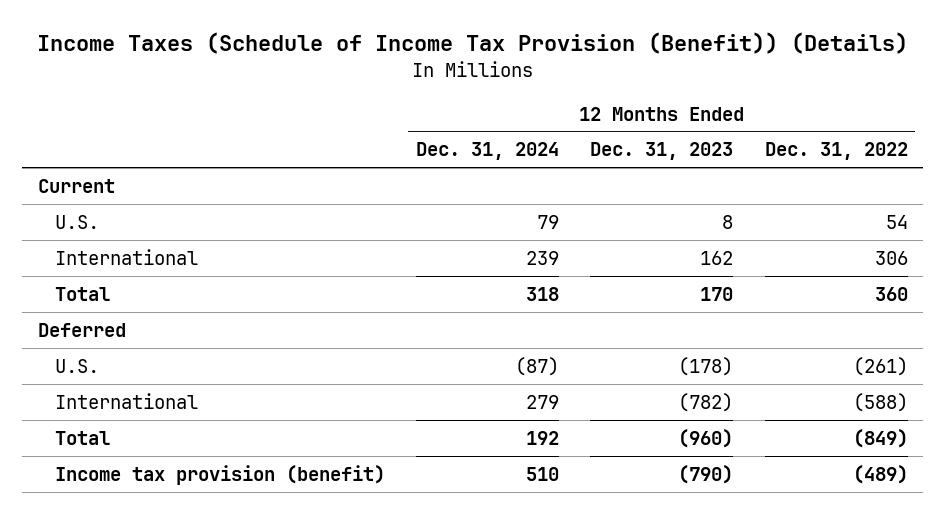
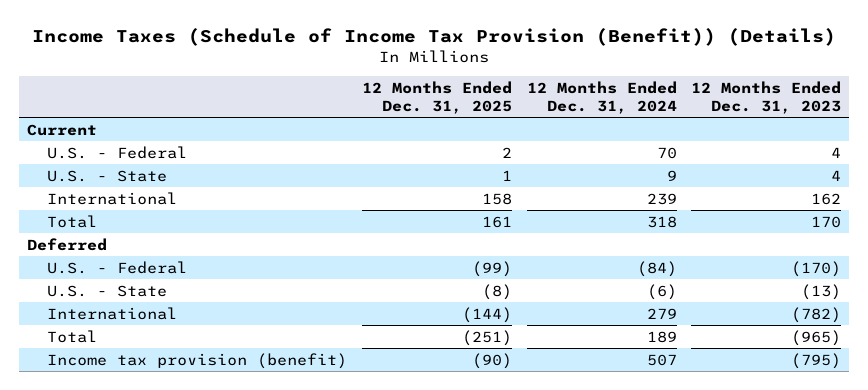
[764,142,908,161] Dec. 31, 2022 -> none
none -> [361,80,512,114] 12 Months Ended Dec. 31, 2025
[55,214,100,229] U.S. -> [47,145,188,159] U.S. - Federal
[537,214,560,229] 79 -> [656,146,677,159] 70
[722,214,734,229] 8 -> [831,146,842,158] 4
none -> [47,169,168,182] U.S. - State
[55,358,100,373] U.S. -> [47,260,188,274] U.S. - Federal
[515,356,560,376] (87) -> [636,260,677,277] (84)
[678,356,734,376] (178) -> [791,260,842,277] (170)
none -> [47,284,168,297] U.S. - State
[526,430,560,445] 192 -> [646,330,677,343] 189
[678,428,734,448] (960) -> [791,329,842,346] (965)
[526,466,560,481] 510 -> [646,353,677,366] 507
[678,464,734,484] (790) -> [791,352,842,369] (795)

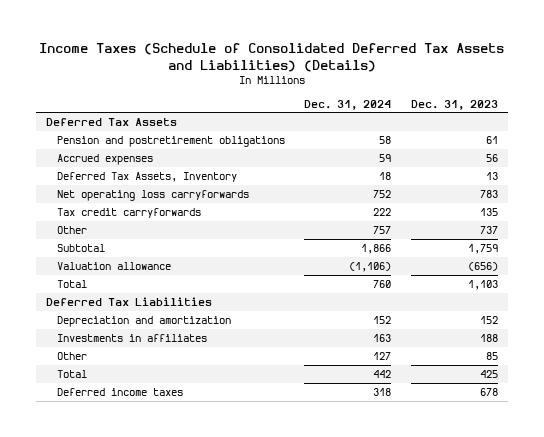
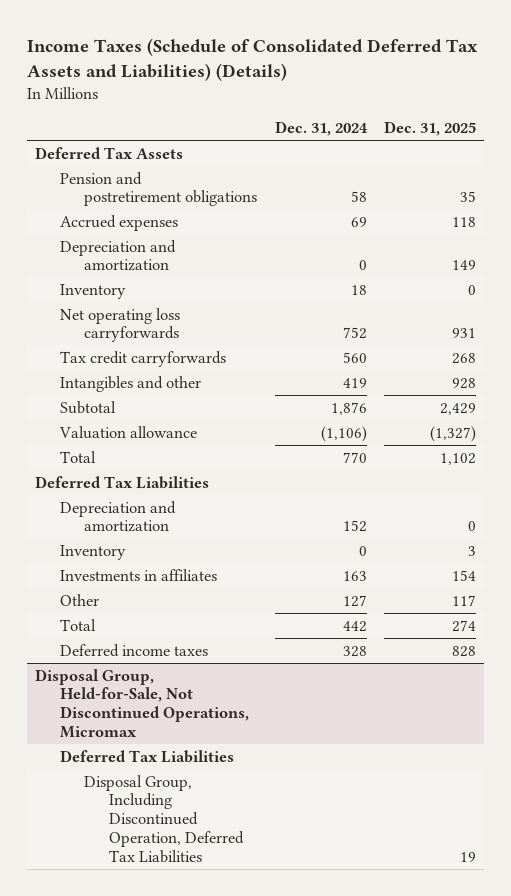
[411,99,499,110] Dec. 31, 2023 -> none
none -> [383,121,476,137] Dec. 31, 2025
[379,153,392,162] 59 -> [350,216,367,227] 69
none -> [59,239,176,272] Depreciation and amortization
[56,171,237,182] Deferred Tax Assets, Inventory -> [59,283,126,299] Inventory
[373,207,392,216] 222 -> [342,351,367,363] 560
[56,225,87,234] Other -> [59,375,201,392] Intangibles and other
[373,225,392,234] 757 -> [342,377,367,388] 419
[361,243,392,254] 1,866 -> [330,401,367,415] 1,876
[373,279,392,288] 760 -> [342,451,367,463] 770
none -> [59,544,126,560] Inventory
[373,387,392,396] 318 -> [342,645,367,657] 328
none -> [35,668,249,738] Disposal Group, Held-for-Sale, Not Discontinued Operations, Micromax
none -> [59,749,234,763] Deferred Tax Liabilities
none -> [84,774,245,863] Disposal Group, Including Discontinued Operation, Deferred Tax Liabilities

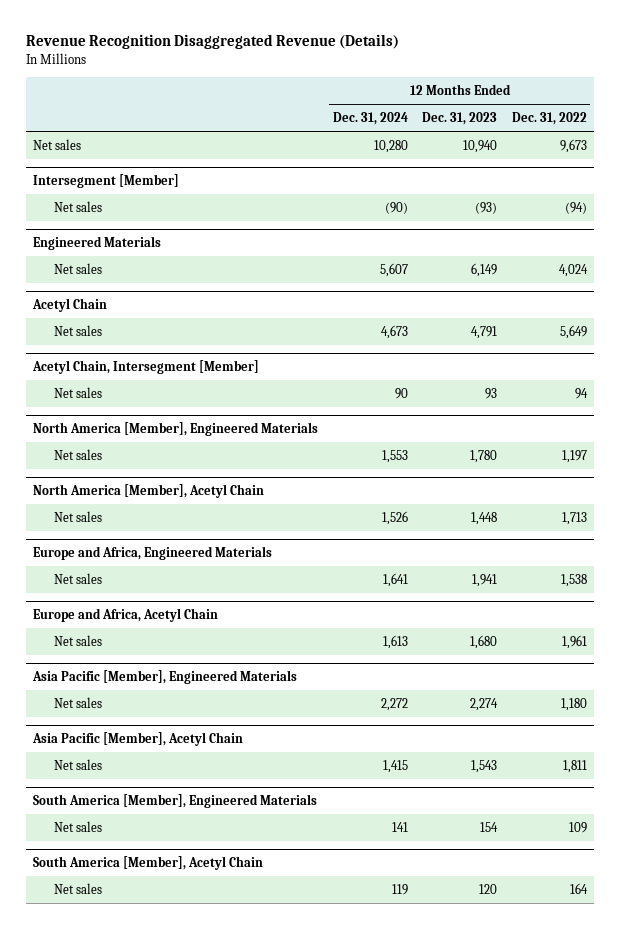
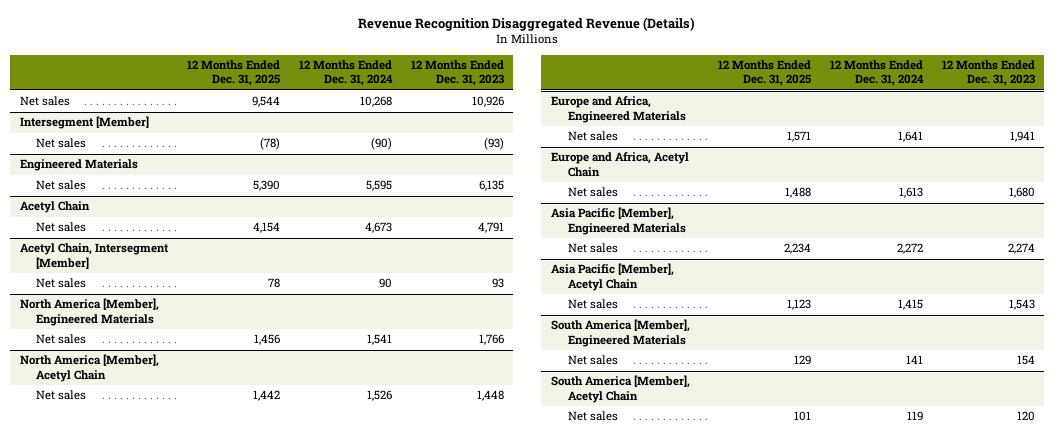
[511,112,587,126] Dec. 31, 2022 -> none
none -> [186,60,280,87] 12 Months Ended Dec. 31, 2025
[373,139,408,153] 10,280 -> [359,96,392,108] 10,268
[463,139,498,153] 10,940 -> [471,96,504,108] 10,926
[379,262,408,277] 5,607 -> [365,180,392,192] 5,595
[471,262,498,277] 6,149 -> [478,180,504,192] 6,135
[381,449,408,463] 1,553 -> [366,334,392,346] 1,541
[470,449,498,463] 1,780 -> [478,334,504,346] 1,766

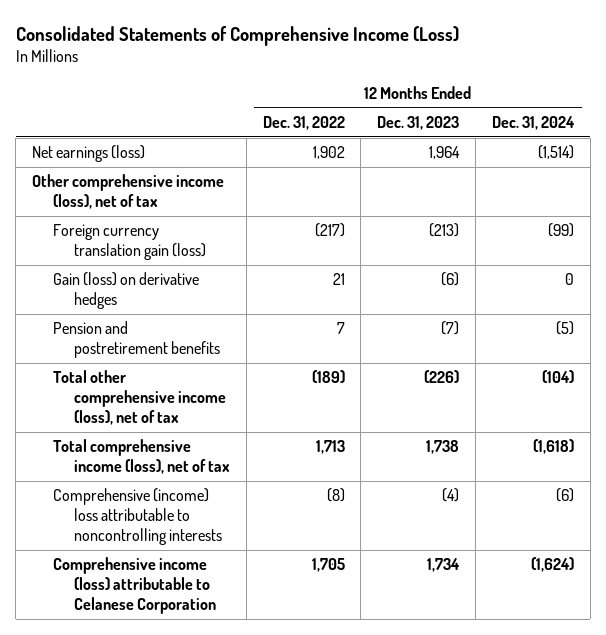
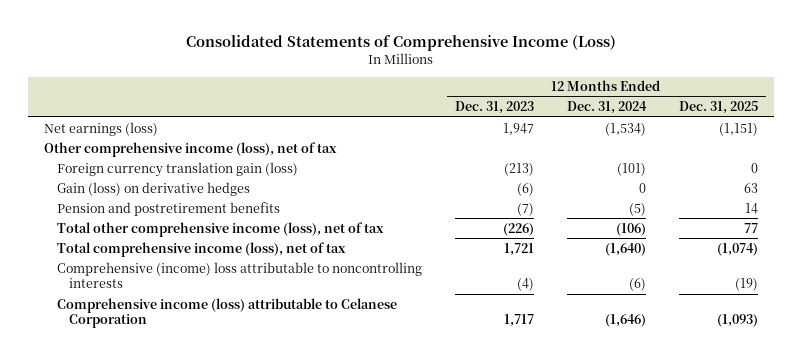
[262,115,345,130] Dec. 31, 2022 -> none
none -> [678,101,758,115] Dec. 31, 2025
[429,146,461,160] 1,964 -> [502,122,534,135] 1,947
[537,145,574,160] (1,514) -> [604,122,646,136] (1,534)
[547,223,574,238] (99) -> [616,162,646,176] (101)
[541,370,574,384] (104) -> [615,222,646,236] (106)
[426,440,460,455] 1,738 -> [503,242,534,256] 1,721
[532,439,574,455] (1,618) -> [604,242,646,256] (1,640)
[427,558,461,573] 1,734 -> [503,314,534,328] 1,717
[530,557,574,573] (1,624) -> [604,314,646,328] (1,646)

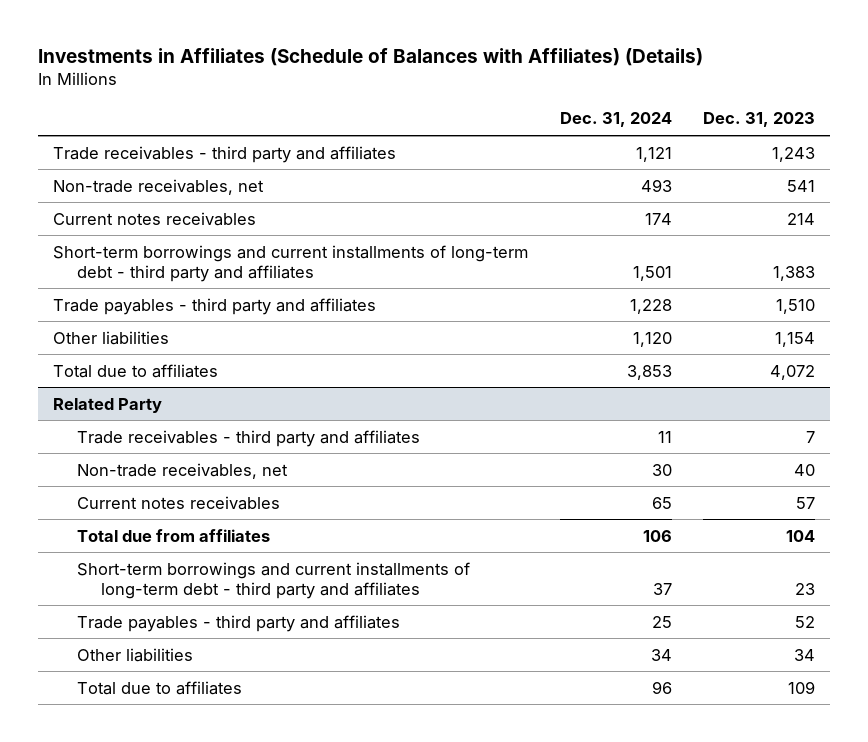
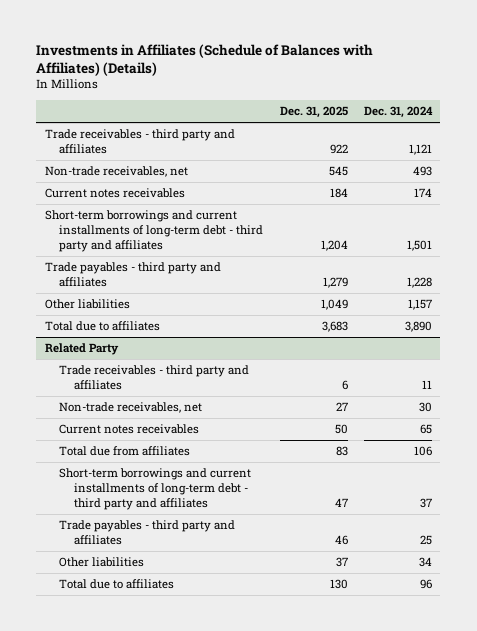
[702,112,815,128] Dec. 31, 2023 -> none
none -> [279,106,348,119] Dec. 31, 2025
[632,331,672,347] 1,120 -> [408,299,433,311] 1,157
[626,364,672,380] 3,853 -> [405,321,433,333] 3,890

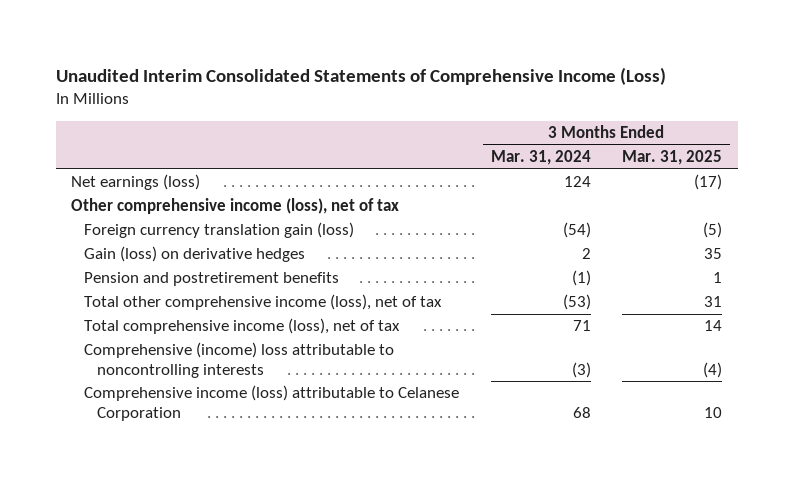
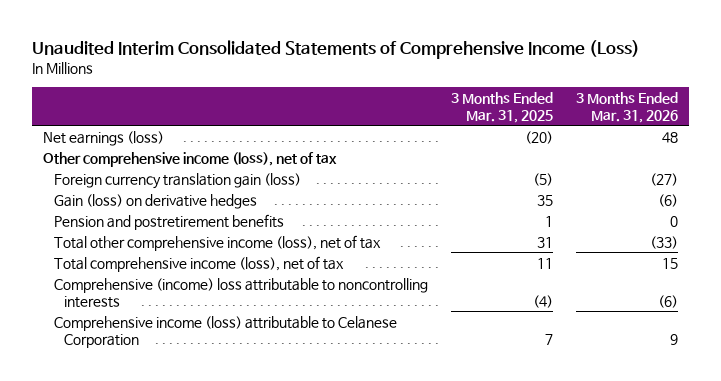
[490,150,591,166] Mar. 31, 2024 -> none
none -> [575,91,678,123] 3 Months Ended Mar. 31, 2026
[694,174,723,191] (17) -> [524,130,553,144] (20)
[704,320,723,332] 14 -> [536,257,553,269] 11
[704,406,723,418] 10 -> [544,333,553,345] 7

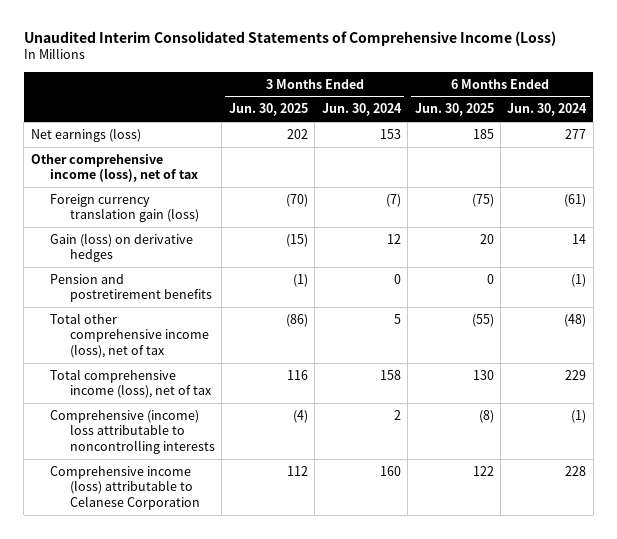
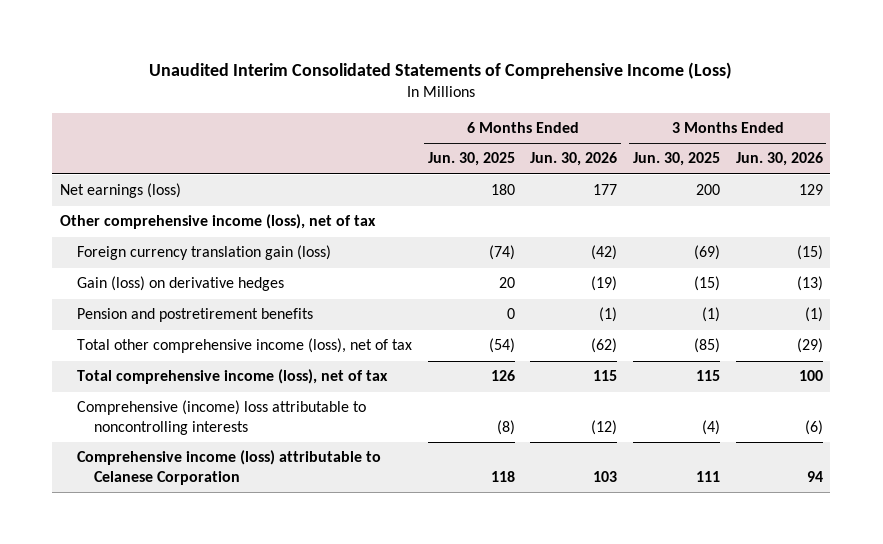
[321,103,402,117] Jun. 30, 2024 -> none
[507,103,588,117] Jun. 30, 2024 -> none
none -> [530,152,618,167] Jun. 30, 2026
none -> [735,152,823,167] Jun. 30, 2026
[286,128,308,139] 202 -> [695,184,720,196] 200
[472,128,494,139] 185 -> [490,184,515,196] 180
[285,193,308,207] (70) -> [693,245,720,261] (69)
[471,193,494,207] (75) -> [488,245,515,261] (74)
[285,313,308,327] (86) -> [693,338,720,354] (85)
[471,313,494,327] (55) -> [488,338,515,354] (54)
[286,369,308,380] 116 -> [695,370,720,382] 115
[472,369,494,380] 130 -> [490,370,515,382] 126
[286,465,308,476] 112 -> [695,470,720,482] 111
[472,465,494,476] 122 -> [490,470,515,482] 118

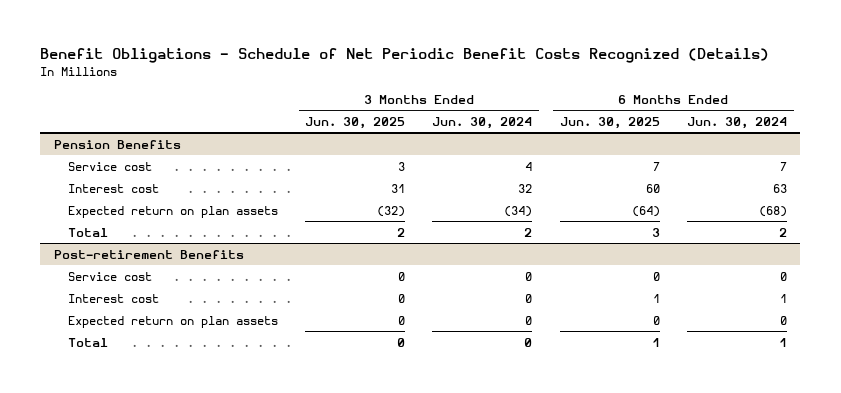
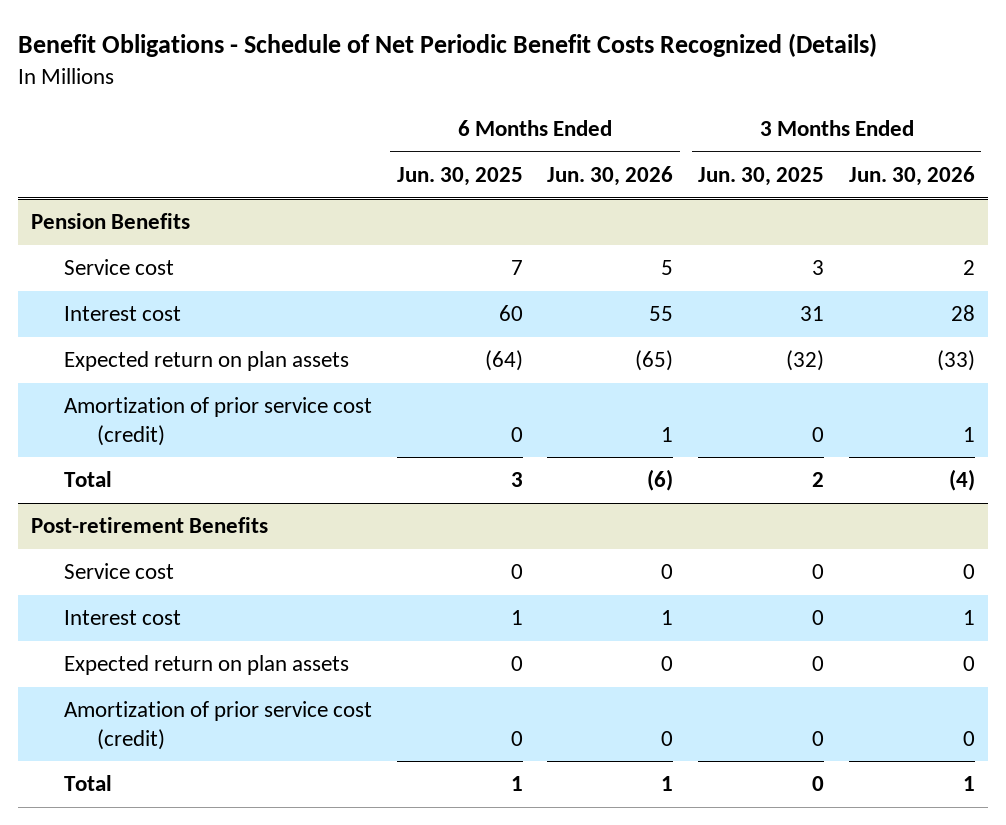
[432,116,533,129] Jun. 30, 2024 -> none
[686,116,787,129] Jun. 30, 2024 -> none
none -> [547,166,674,187] Jun. 30, 2026
none -> [849,166,976,187] Jun. 30, 2026
none -> [63,397,372,446] Amortization of prior service cost (credit)
none -> [63,701,372,750] Amortization of prior service cost (credit)

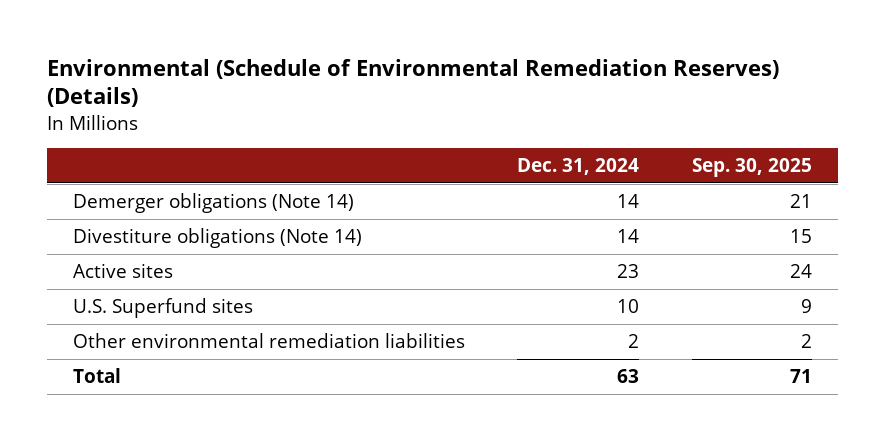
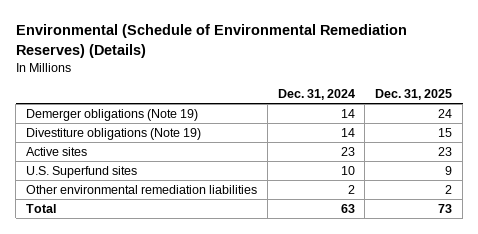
[691,158,812,178] Sep. 30, 2025 -> none
none -> [375,89,453,101] Dec. 31, 2025
[73,192,355,213] Demerger obligations (Note 14) -> [25,108,198,121] Demerger obligations (Note 19)
[73,227,363,248] Divestiture obligations (Note 14) -> [25,127,201,140] Divestiture obligations (Note 19)

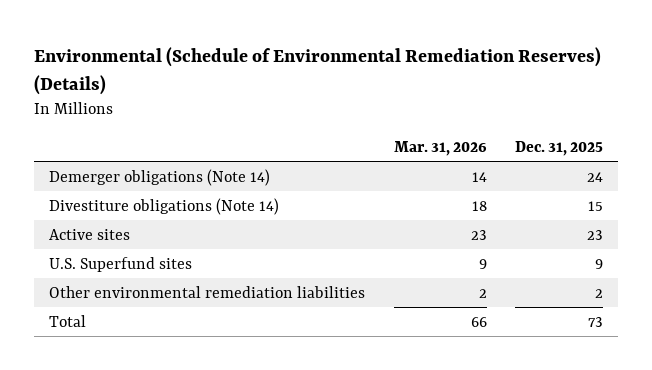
[277,89,355,101] Dec. 31, 2024 -> none
none -> [393,140,487,156] Mar. 31, 2026
[25,108,198,121] Demerger obligations (Note 19) -> [48,168,270,186] Demerger obligations (Note 14)
[25,127,201,140] Divestiture obligations (Note 19) -> [48,197,279,215] Divestiture obligations (Note 14)

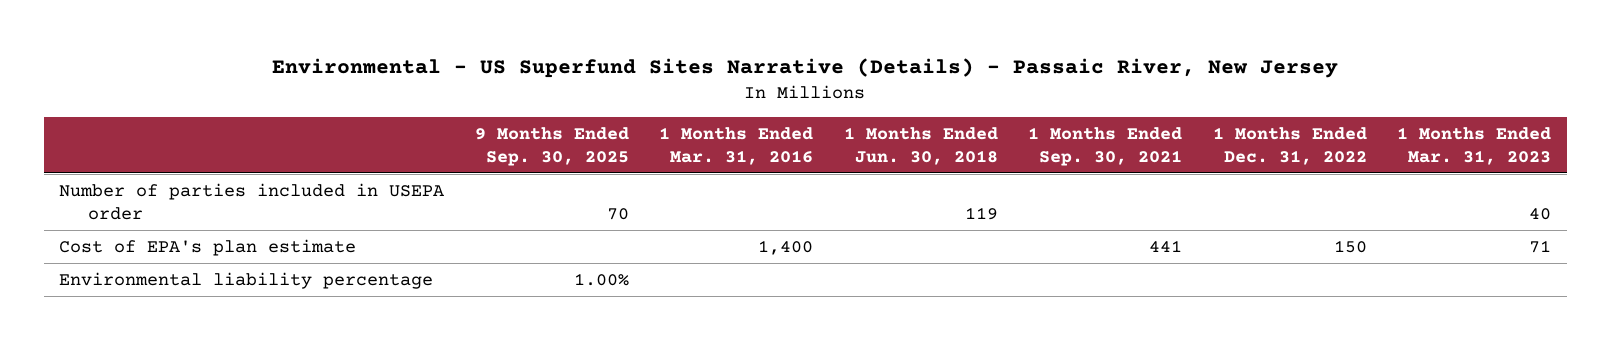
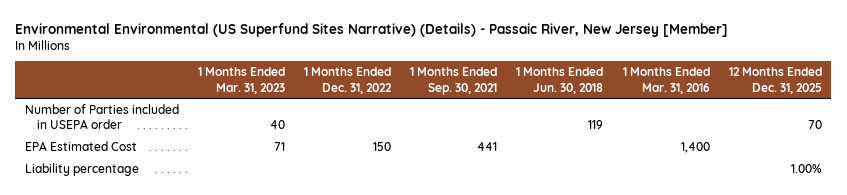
[272,57,1339,78] Environmental - US Superfund Sites Narrative (Details) - Passaic River, New Jersey -> [15,22,729,37] Environmental Environmental (US Superfund Sites Narrative) (Details) - Passaic River, New Jersey [Member]
[474,126,629,166] 9 Months Ended Sep. 30, 2025 -> none
none -> [728,67,822,94] 12 Months Ended Dec. 31, 2025
[59,183,445,220] Number of parties included in USEPA order -> [24,103,179,130] Number of Parties included in USEPA order
[59,239,357,257] Cost of EPA's plan estimate -> [24,140,137,151] EPA Estimated Cost
[59,272,434,290] Environmental liability percentage -> [24,162,139,176] Liability percentage

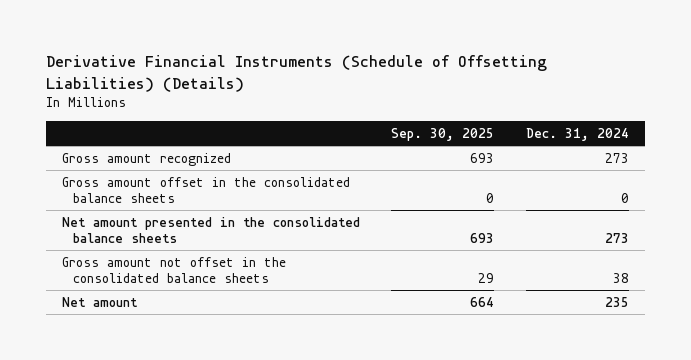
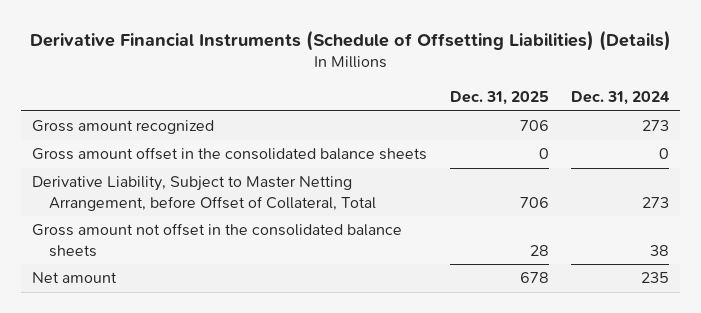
[391,127,495,141] Sep. 30, 2025 -> none
none -> [449,91,549,106] Dec. 31, 2025
[61,216,360,244] Net amount presented in the consolidated balance sheets -> [32,176,377,211] Derivative Liability, Subject to Master Netting Arrangement, before Offset of Collateral, Total

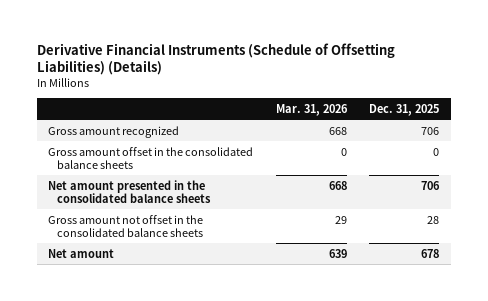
[570,91,670,106] Dec. 31, 2024 -> none
none -> [275,103,348,116] Mar. 31, 2026
[32,176,377,211] Derivative Liability, Subject to Master Netting Arrangement, before Offset of Collateral, Total -> [48,179,211,203] Net amount presented in the consolidated balance sheets

